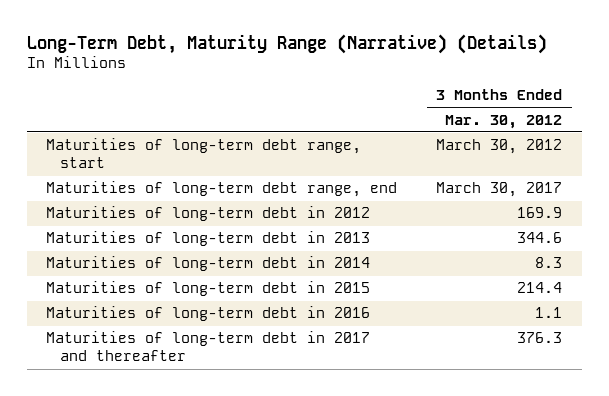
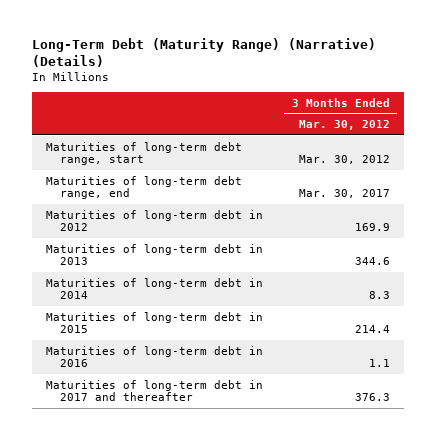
[27,34,548,55] Long-Term Debt, Maturity Range (Narrative) (Details) -> [31,38,376,68] Long-Term Debt (Maturity Range) (Narrative) (Details)
[436,139,563,155] March 30, 2012 -> [298,155,390,165] Mar. 30, 2012
[436,182,563,198] March 30, 2017 -> [298,189,390,199] Mar. 30, 2017

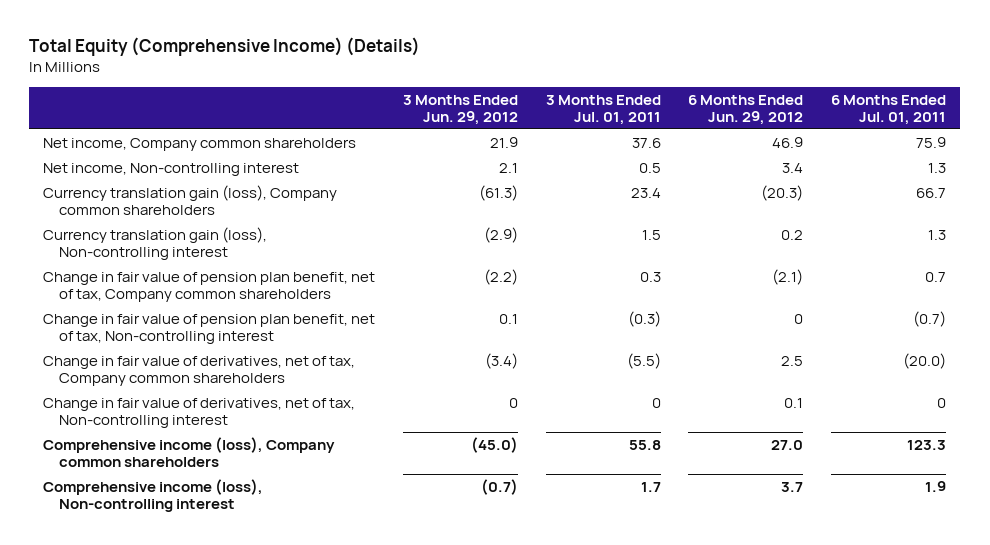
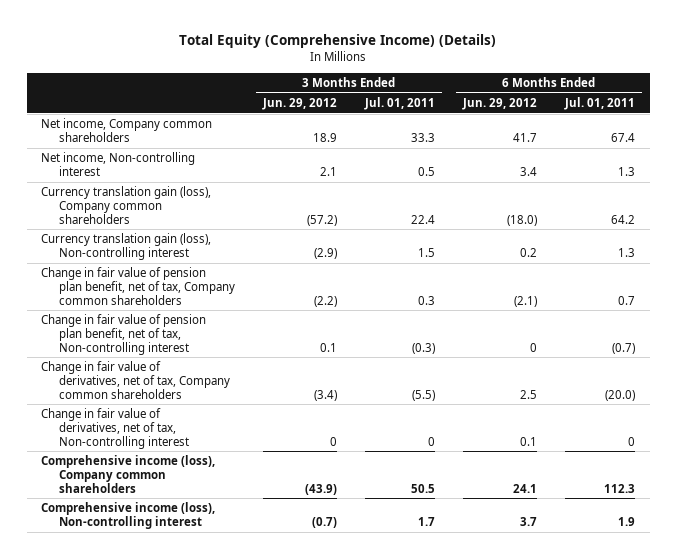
[490,136,519,148] 21.9 -> [312,132,337,142] 18.9
[631,137,661,148] 37.6 -> [410,132,435,142] 33.3
[772,136,804,148] 46.9 -> [513,132,538,142] 41.7
[916,136,947,148] 75.9 -> [611,132,636,142] 67.4
[479,184,519,201] (61.3) -> [306,214,337,226] (57.2)
[630,187,661,198] 23.4 -> [410,214,435,224] 22.4
[761,184,804,201] (20.3) -> [507,214,538,226] (18.0)
[916,187,947,198] 66.7 -> [611,214,636,224] 64.2
[471,436,519,453] (45.0) -> [304,483,337,495] (43.9)
[628,439,661,450] 55.8 -> [410,483,435,493] 50.5
[771,439,804,450] 27.0 -> [513,483,538,493] 24.1
[907,439,947,450] 123.3 -> [604,483,636,493] 112.3

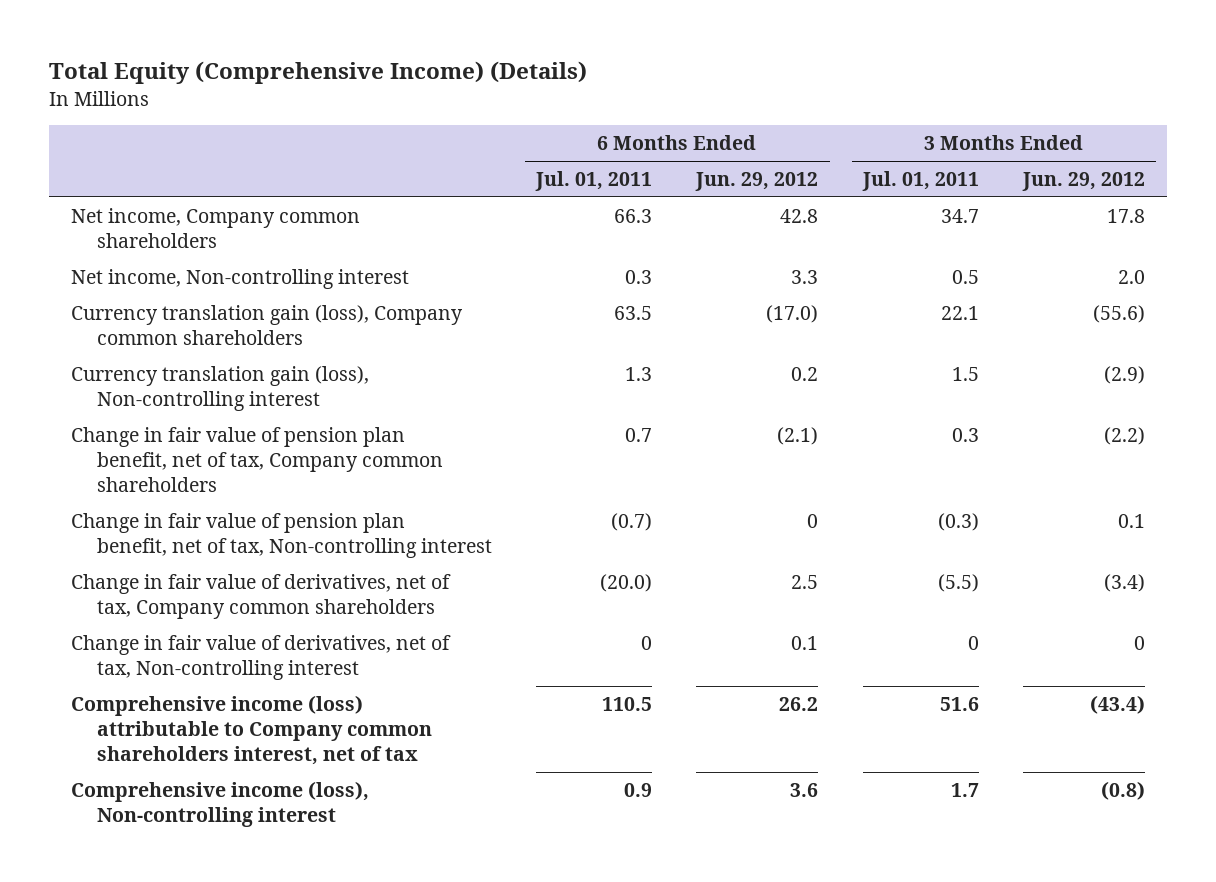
[312,132,337,142] 18.9 -> [1107,209,1146,224] 17.8
[410,132,435,142] 33.3 -> [940,209,979,224] 34.7
[513,132,538,142] 41.7 -> [780,209,819,224] 42.8
[611,132,636,142] 67.4 -> [614,209,653,224] 66.3
[319,166,337,176] 2.1 -> [1118,270,1146,285] 2.0
[520,166,538,176] 3.4 -> [791,270,819,285] 3.3
[618,166,636,176] 1.3 -> [625,270,653,285] 0.3
[306,214,337,226] (57.2) -> [1093,305,1146,324] (55.6)
[410,214,435,224] 22.4 -> [940,306,979,321] 22.1
[507,214,538,226] (18.0) -> [766,305,819,324] (17.0)
[611,214,636,224] 64.2 -> [614,306,653,321] 63.5
[40,455,215,493] Comprehensive income (loss), Company common shareholders -> [70,695,432,765] Comprehensive income (loss) attributable to Company common shareholders interest, net of tax
[304,483,337,495] (43.9) -> [1090,695,1146,715] (43.4)
[410,483,435,493] 50.5 -> [939,697,979,712] 51.6
[513,483,538,493] 24.1 -> [779,697,819,712] 26.2
[604,483,636,493] 112.3 -> [602,697,653,712] 110.5
[311,516,337,528] (0.7) -> [1101,781,1146,801] (0.8)
[520,516,538,526] 3.7 -> [790,783,819,798] 3.6
[618,516,636,526] 1.9 -> [624,783,653,798] 0.9

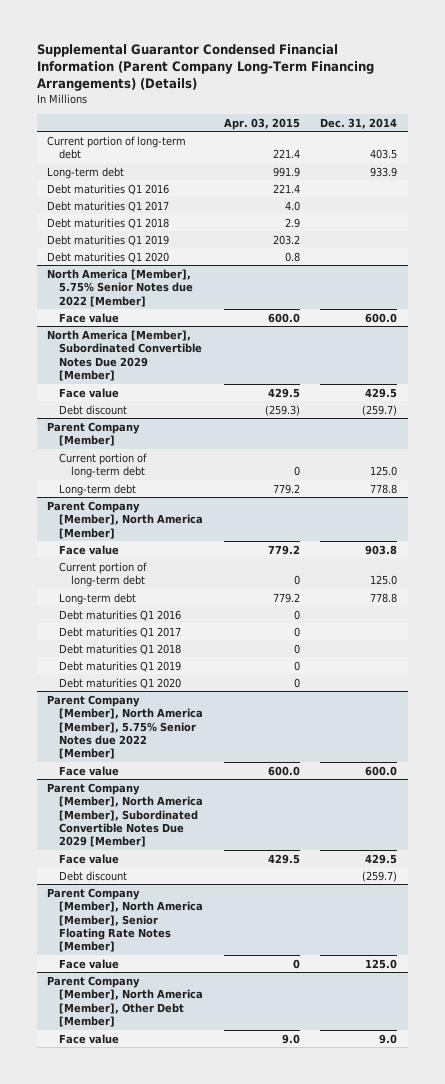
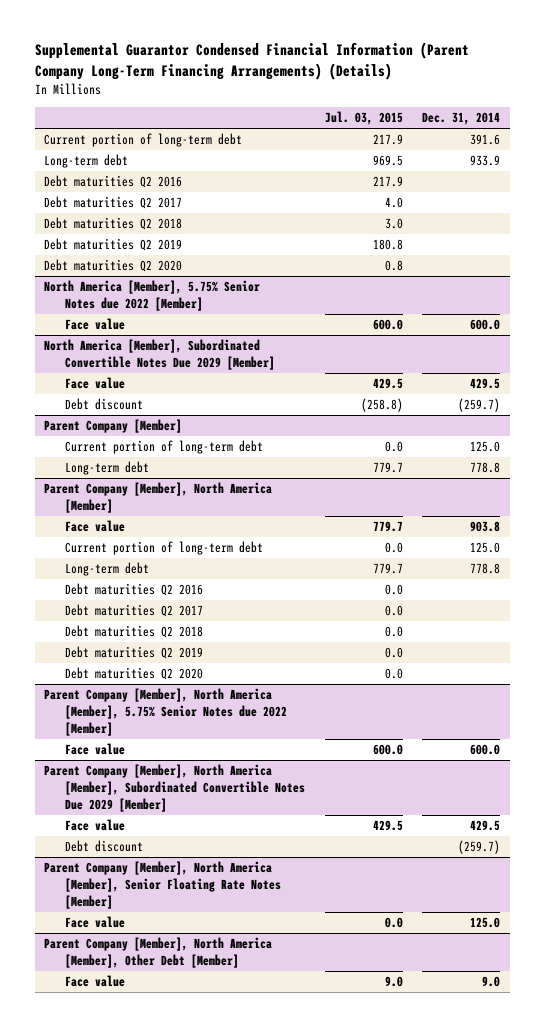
[223,117,300,130] Apr. 03, 2015 -> none
none -> [324,111,403,126] Jul. 03, 2015
[370,149,398,160] 403.5 -> [470,134,501,146] 391.6
[47,183,170,195] Debt maturities Q1 2016 -> [44,175,183,189] Debt maturities Q2 2016
[47,200,170,212] Debt maturities Q1 2017 -> [44,196,183,210] Debt maturities Q2 2017
[47,217,170,229] Debt maturities Q1 2018 -> [44,217,183,231] Debt maturities Q2 2018
[47,234,170,246] Debt maturities Q1 2019 -> [44,238,183,252] Debt maturities Q2 2019
[47,251,170,263] Debt maturities Q1 2020 -> [44,259,183,273] Debt maturities Q2 2020
[59,609,182,621] Debt maturities Q1 2016 -> [65,583,204,597] Debt maturities Q2 2016
[59,626,182,638] Debt maturities Q1 2017 -> [65,604,204,618] Debt maturities Q2 2017
[59,643,182,655] Debt maturities Q1 2018 -> [65,625,204,639] Debt maturities Q2 2018
[59,660,182,672] Debt maturities Q1 2019 -> [65,646,204,660] Debt maturities Q2 2019
[59,677,182,689] Debt maturities Q1 2020 -> [65,667,204,681] Debt maturities Q2 2020

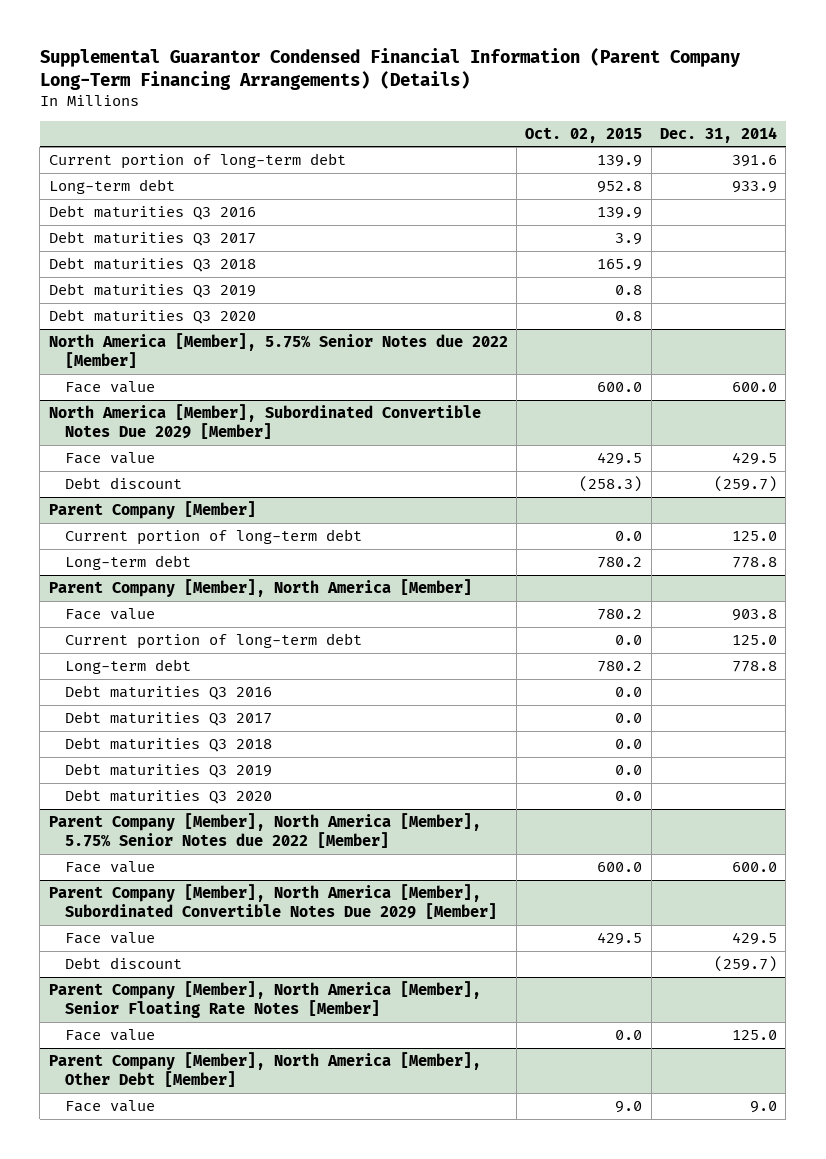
[324,111,403,126] Jul. 03, 2015 -> none
none -> [525,126,643,143] Oct. 02, 2015
[44,175,183,189] Debt maturities Q2 2016 -> [48,204,256,220] Debt maturities Q3 2016
[44,196,183,210] Debt maturities Q2 2017 -> [48,230,256,246] Debt maturities Q3 2017
[44,217,183,231] Debt maturities Q2 2018 -> [48,256,256,272] Debt maturities Q3 2018
[44,238,183,252] Debt maturities Q2 2019 -> [48,282,256,298] Debt maturities Q3 2019
[44,259,183,273] Debt maturities Q2 2020 -> [48,308,256,324] Debt maturities Q3 2020
[65,583,204,597] Debt maturities Q2 2016 -> [65,684,273,700] Debt maturities Q3 2016
[65,604,204,618] Debt maturities Q2 2017 -> [65,710,273,726] Debt maturities Q3 2017
[65,625,204,639] Debt maturities Q2 2018 -> [65,736,273,752] Debt maturities Q3 2018
[65,646,204,660] Debt maturities Q2 2019 -> [65,762,273,778] Debt maturities Q3 2019
[65,667,204,681] Debt maturities Q2 2020 -> [65,788,273,804] Debt maturities Q3 2020

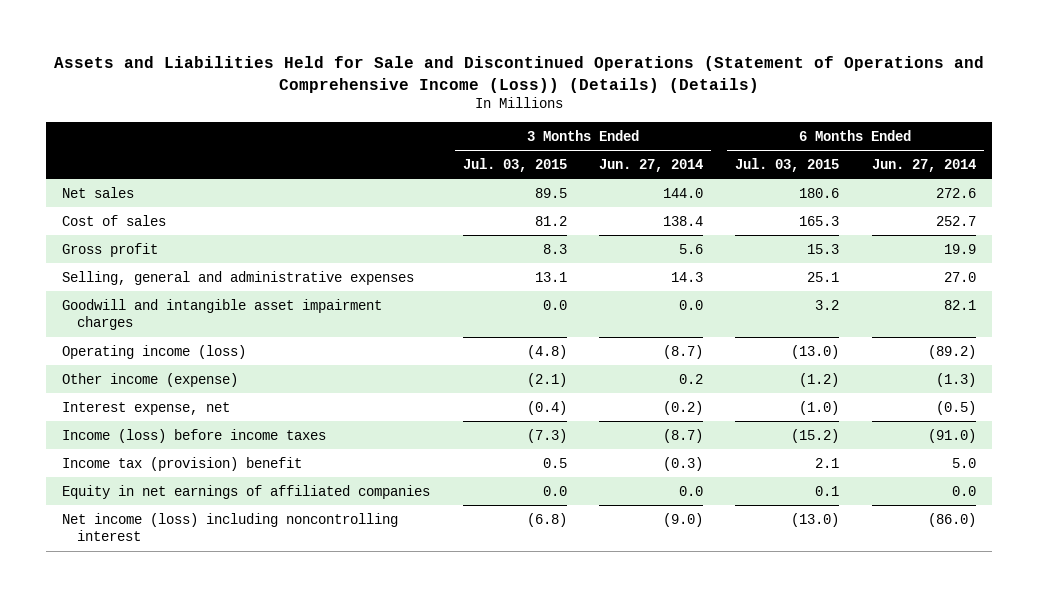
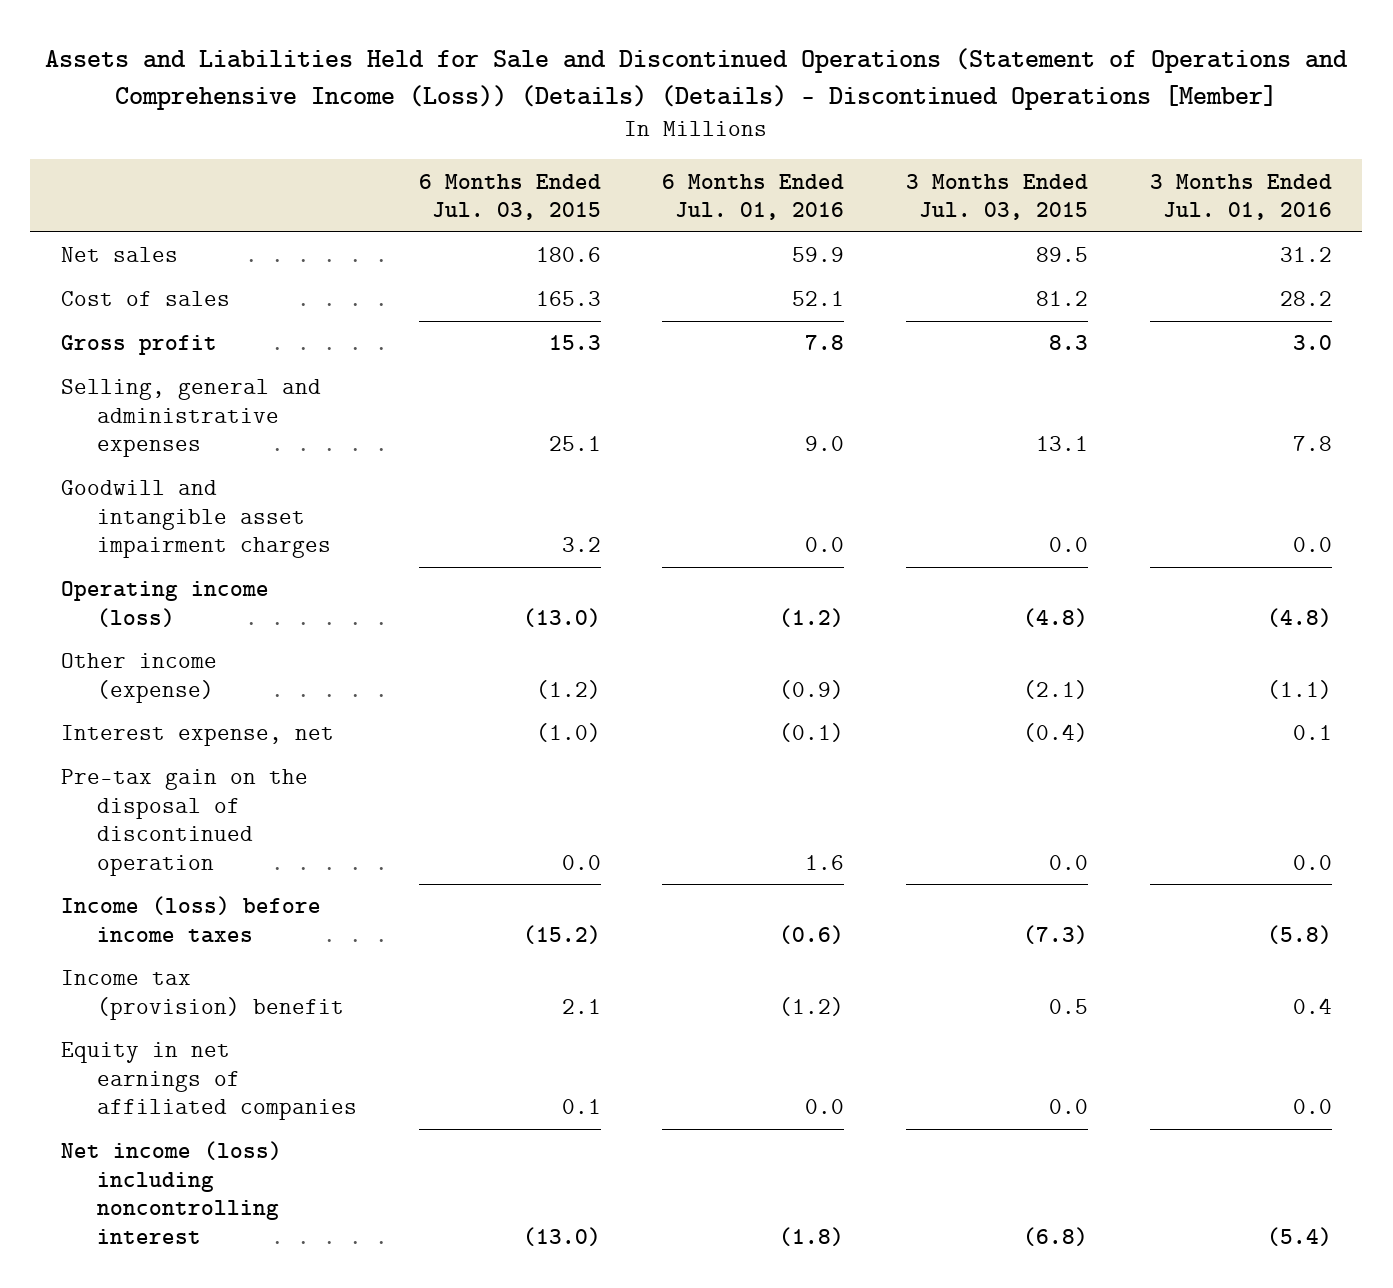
[54,55,985,93] Assets and Liabilities Held for Sale and Discontinued Operations (Statement of Operations and Comprehensive Income (Loss)) (Details) (Details) -> [45,47,1349,110] Assets and Liabilities Held for Sale and Discontinued Operations (Statement of Operations and Comprehensive Income (Loss)) (Details) (Details) - Discontinued Operations [Member]
[599,159,704,173] Jun. 27, 2014 -> none
[871,159,976,173] Jun. 27, 2014 -> none
none -> [662,173,845,220] 6 Months Ended Jul. 01, 2016
none -> [1149,173,1332,220] 3 Months Ended Jul. 01, 2016
none -> [60,769,308,876] Pre-tax gain on the disposal of discontinued operation

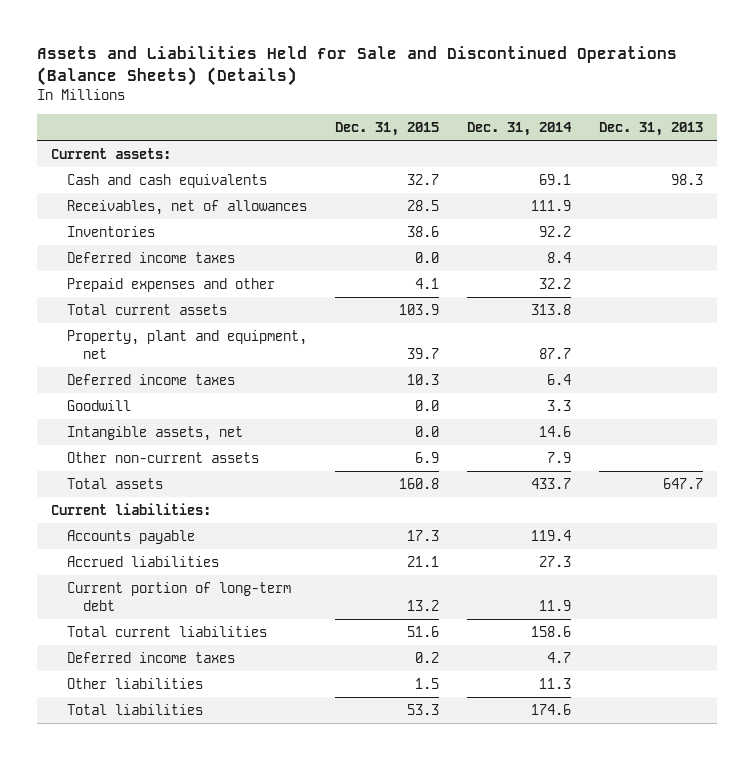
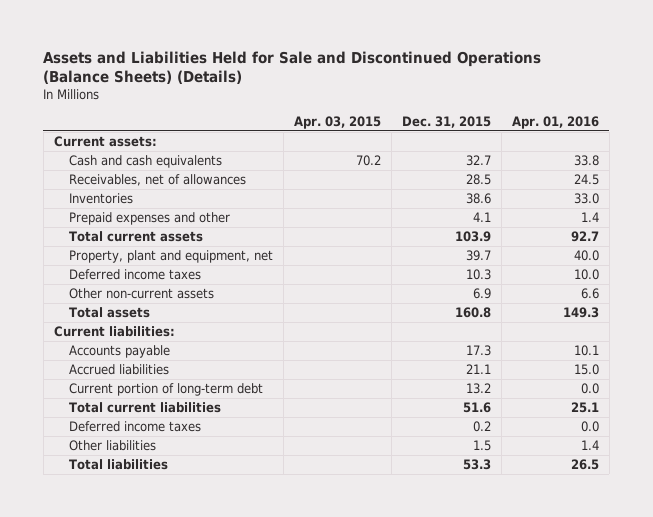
[467,122,573,137] Dec. 31, 2014 -> none
[599,122,704,137] Dec. 31, 2013 -> none
none -> [293,115,381,129] Apr. 03, 2015
none -> [511,115,599,129] Apr. 01, 2016
[67,251,236,263] Deferred income taxes -> none
[67,399,132,411] Goodwill -> none
[67,425,244,441] Intangible assets, net -> none

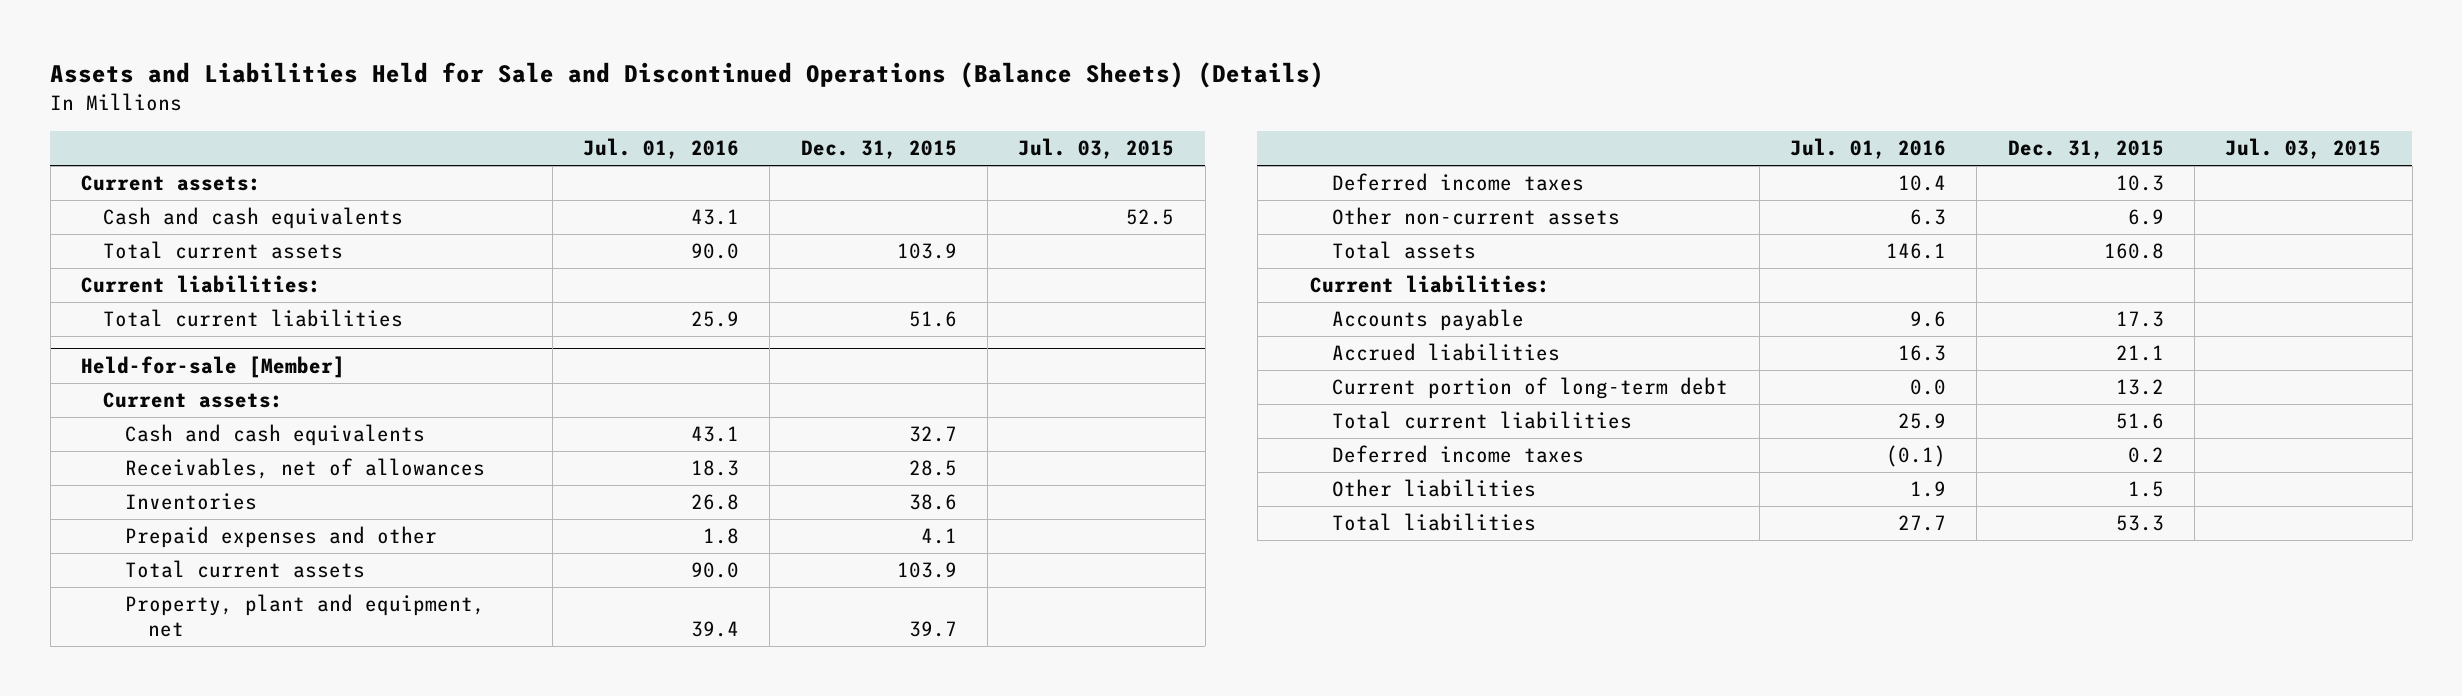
[293,115,381,129] Apr. 03, 2015 -> none
[511,115,599,129] Apr. 01, 2016 -> none
none -> [583,138,740,160] Jul. 01, 2016
none -> [1018,138,1175,160] Jul. 03, 2015
none -> [103,207,404,230] Cash and cash equivalents
none -> [103,241,344,260] Total current assets
none -> [80,275,321,294] Current liabilities:
none -> [103,309,404,328] Total current liabilities
none -> [80,355,345,378] Held-for-sale [Member]
none -> [103,392,284,409] Current assets:

